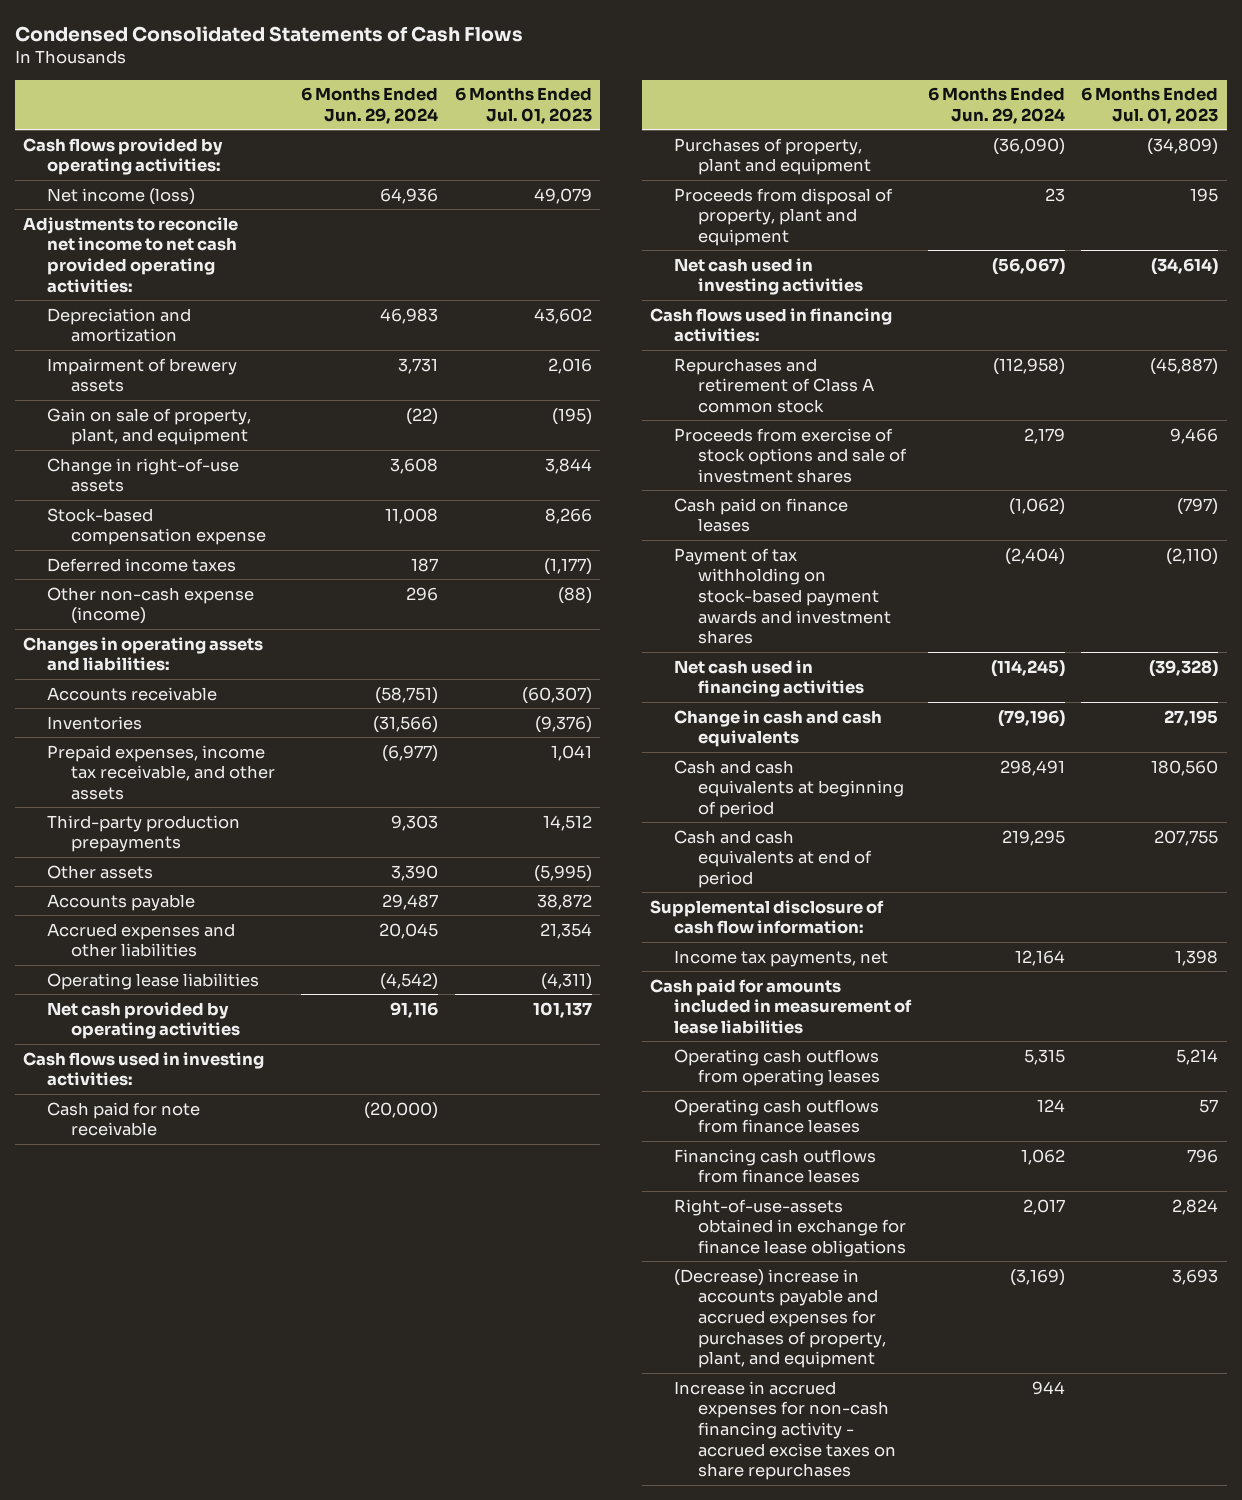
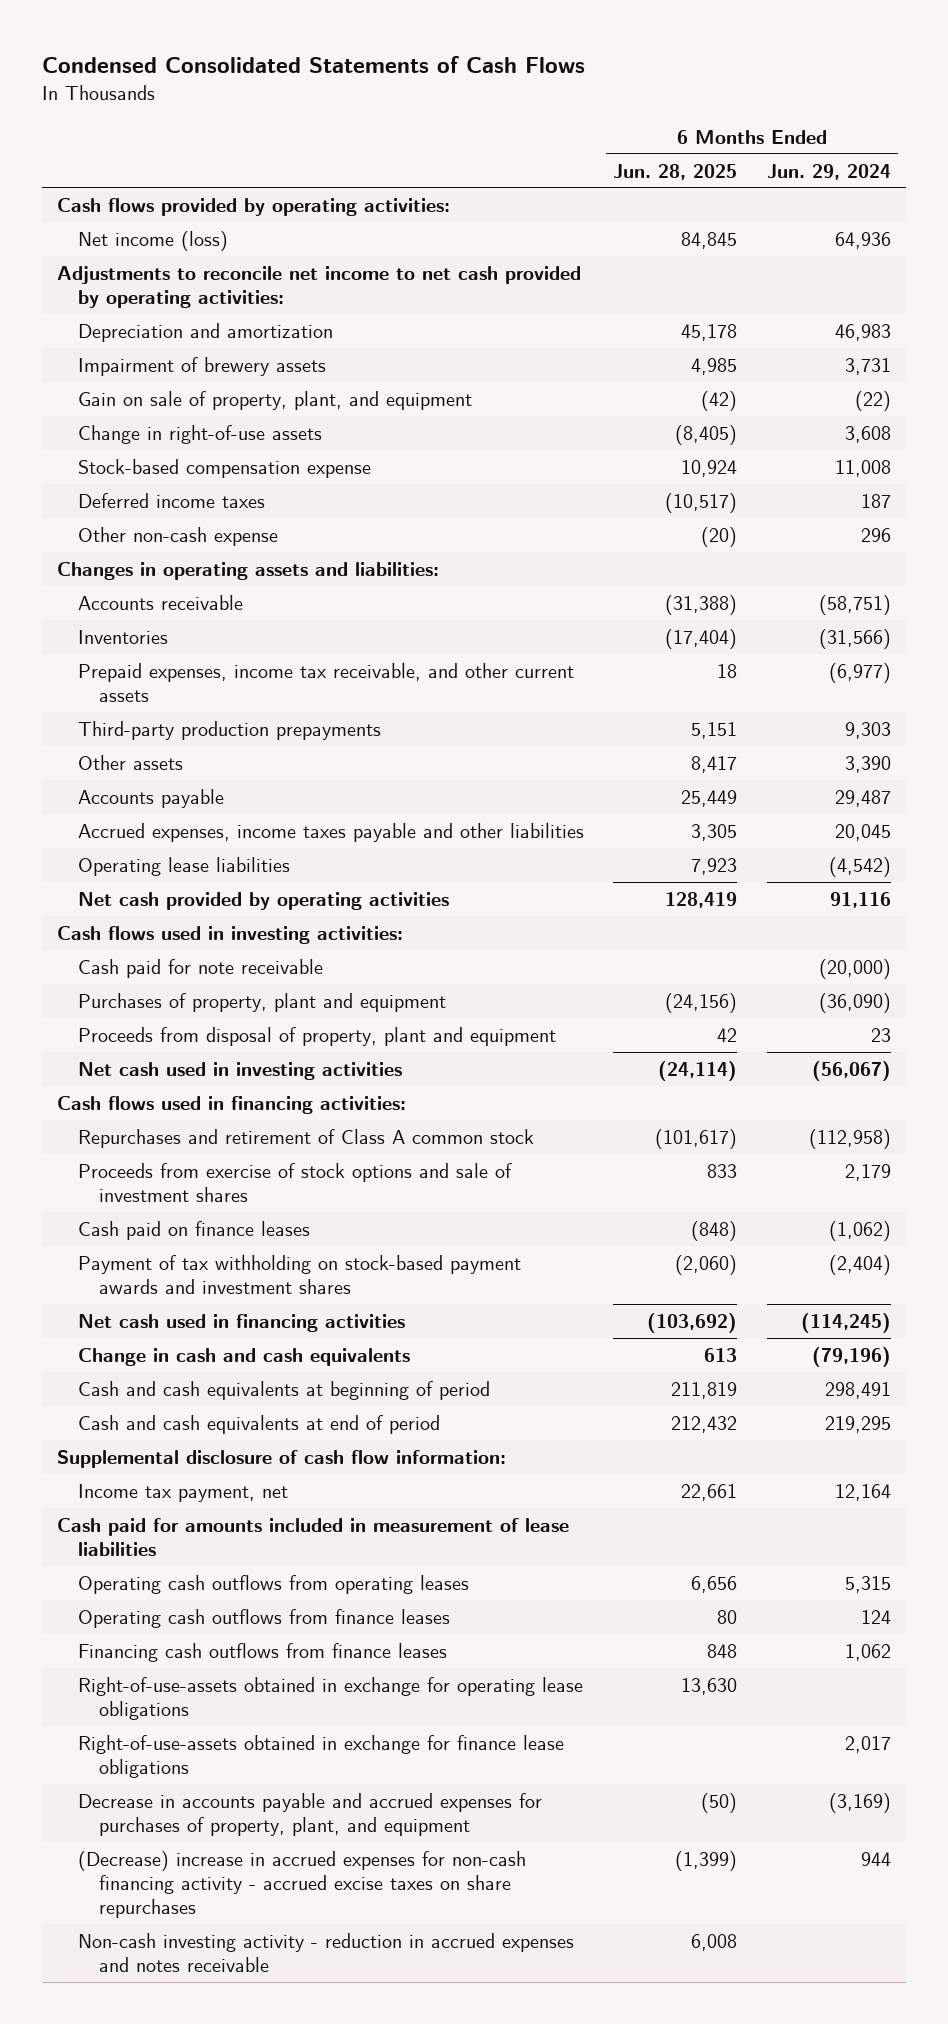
[454,87,592,125] 6 Months Ended Jul. 01, 2023 -> none
none -> [613,163,738,180] Jun. 28, 2025
[23,216,239,293] Adjustments to reconcile net income to net cash provided operating activities: -> [56,265,581,308] Adjustments to reconcile net income to net cash provided by operating activities:
[47,586,255,625] Other non-cash expense (income) -> [77,526,278,546] Other non-cash expense
[47,744,276,800] Prepaid expenses, income tax receivable, and other assets -> [77,662,574,702] Prepaid expenses, income tax receivable, and other current assets
[47,922,236,958] Accrued expenses and other liabilities -> [77,822,584,842] Accrued expenses, income taxes payable and other liabilities
[674,949,889,967] Income tax payments, net -> [77,1483,288,1502] Income tax payment, net
none -> [77,1676,583,1720] Right-of-use-assets obtained in exchange for operating lease obligations
[674,1268,886,1369] (Decrease) increase in accounts payable and accrued expenses for purchases of property, plant, and equipment -> [77,1792,542,1836] Decrease in accounts payable and accrued expenses for purchases of property, plant, and equipment
[674,1380,896,1481] Increase in accrued expenses for non-cash financing activity - accrued excise taxes on share repurchases -> [77,1850,526,1918] (Decrease) increase in accrued expenses for non-cash financing activity - accrued excise taxes on share repurchases
none -> [77,1932,574,1972] Non-cash investing activity - reduction in accrued expenses and notes receivable

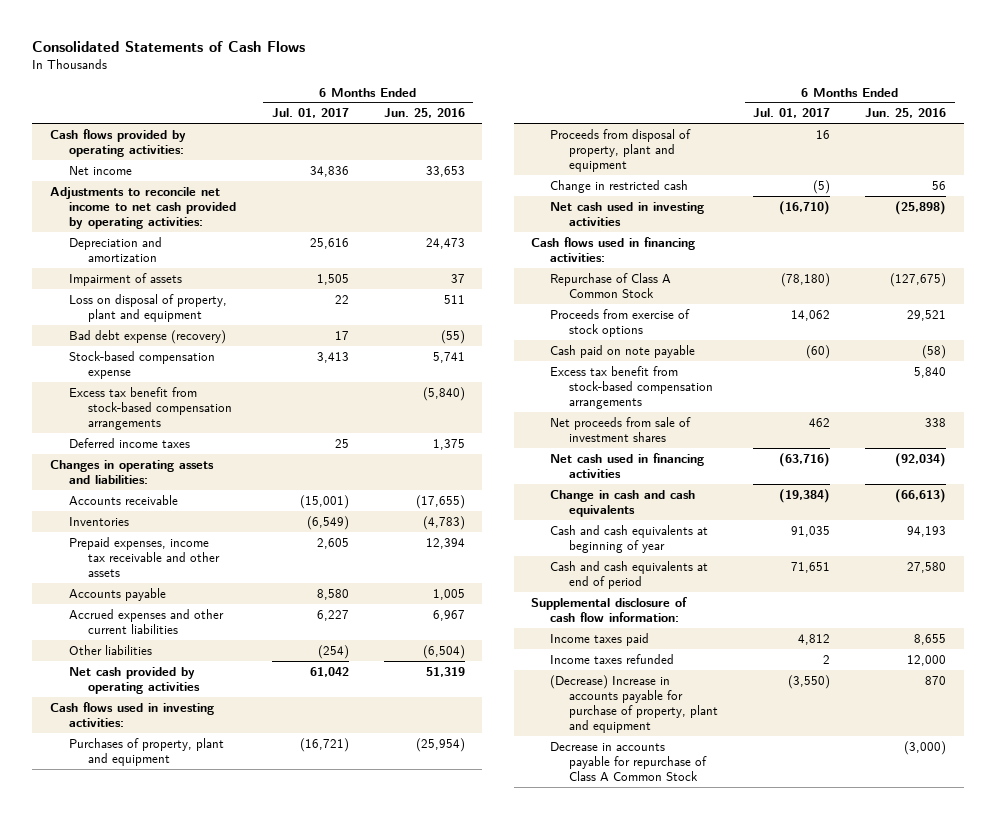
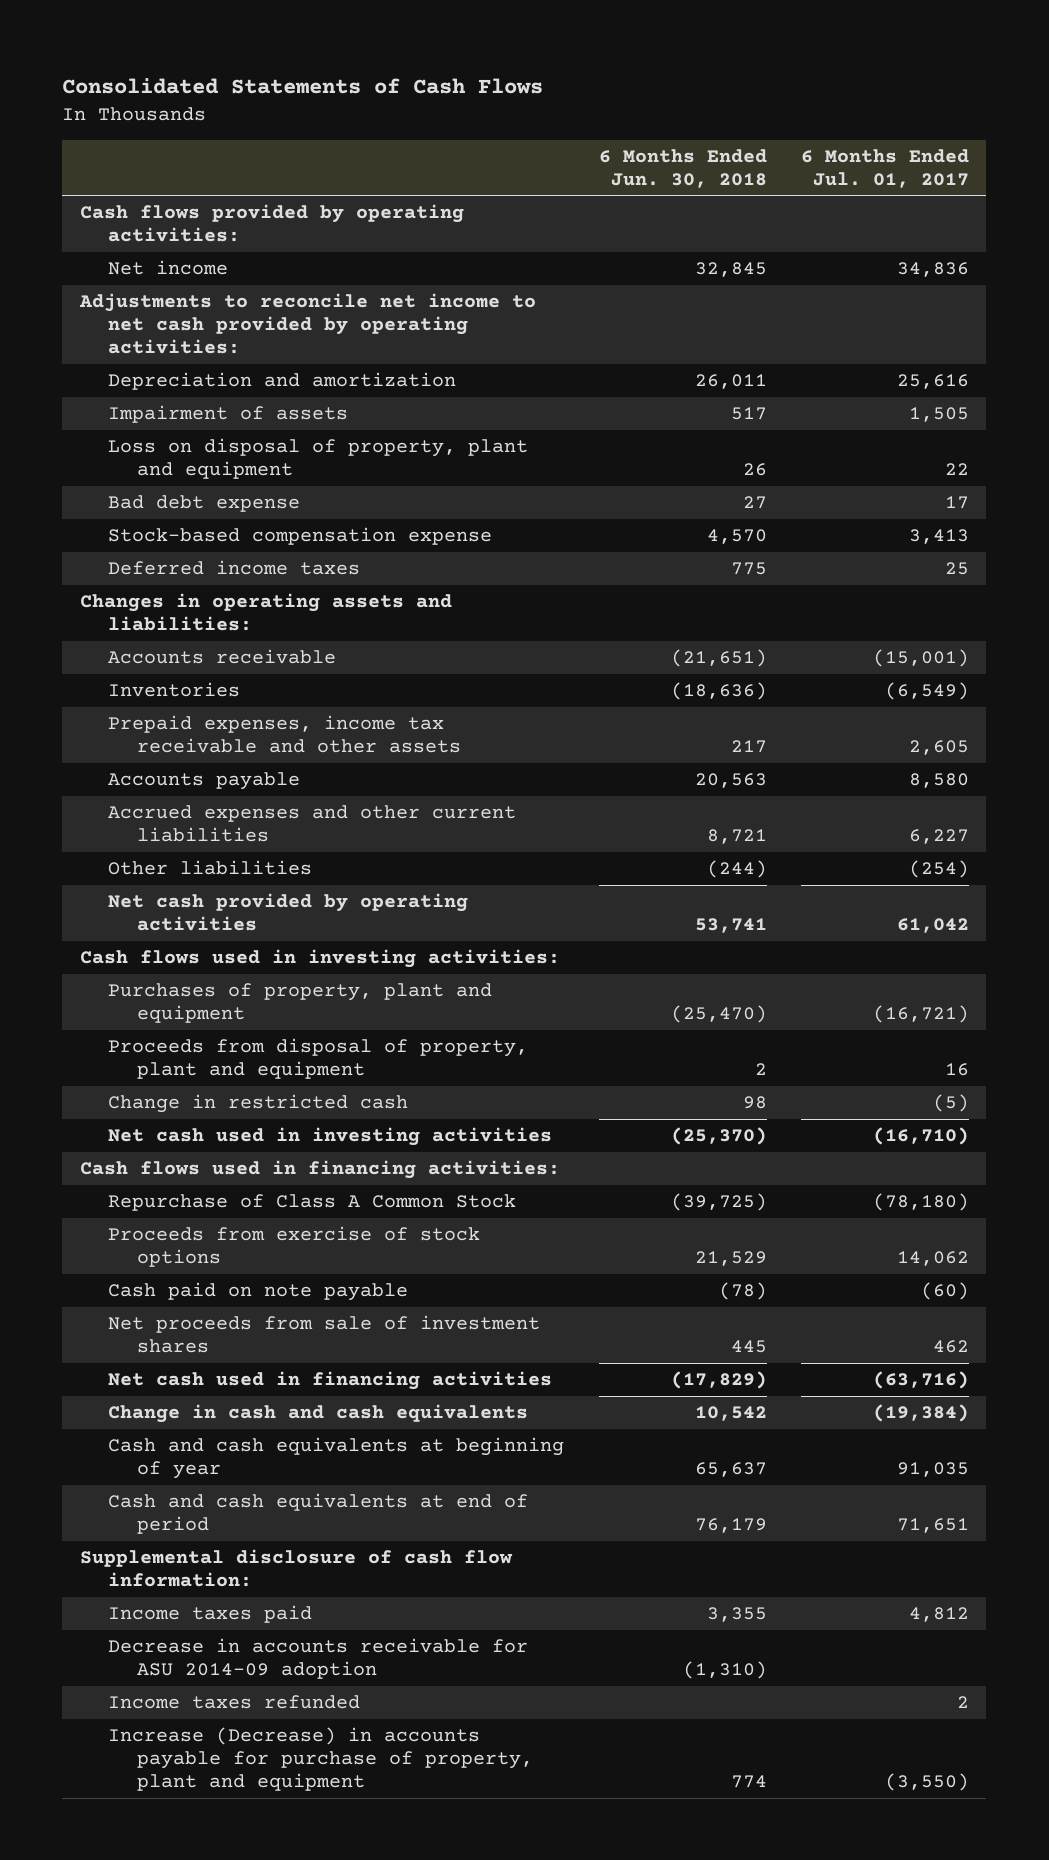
[383,108,465,119] Jun. 25, 2016 -> none
none -> [598,148,767,188] 6 Months Ended Jun. 30, 2018
[68,329,226,344] Bad debt expense (recovery) -> [108,495,301,513] Bad debt expense
[68,386,232,431] Excess tax benefit from stock-based compensation arrangements -> none
[550,365,714,410] Excess tax benefit from stock-based compensation arrangements -> none
none -> [108,1638,529,1680] Decrease in accounts receivable for ASU 2014-09 adoption
[550,741,708,782] Decrease in accounts payable for repurchase of Class A Common Stock -> none
[550,674,719,734] (Decrease) Increase in accounts payable for purchase of property, plant and equipment -> [108,1727,533,1792] Increase (Decrease) in accounts payable for purchase of property, plant and equipment

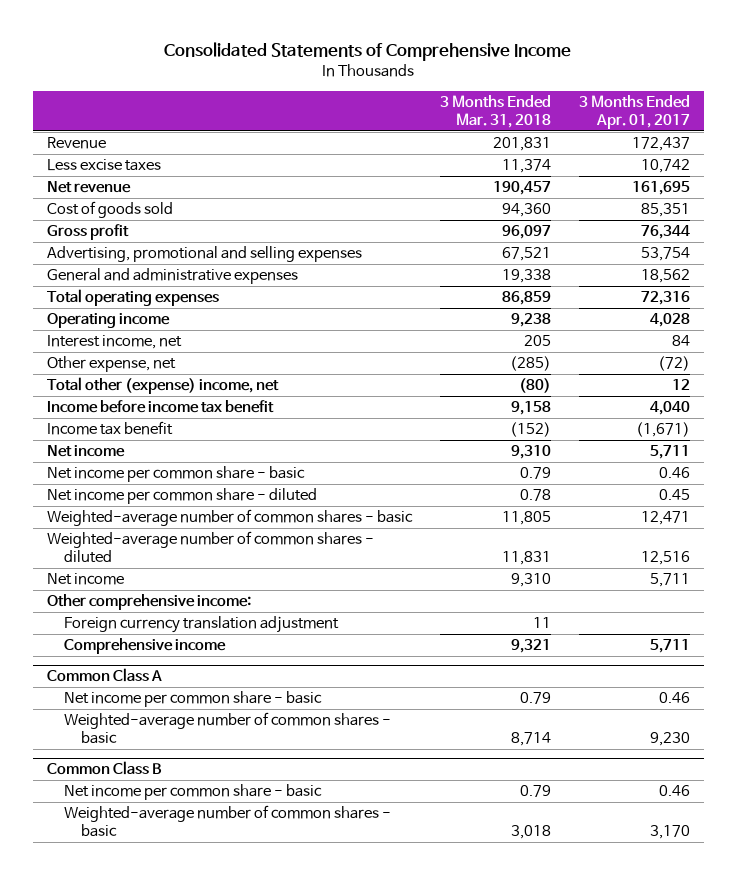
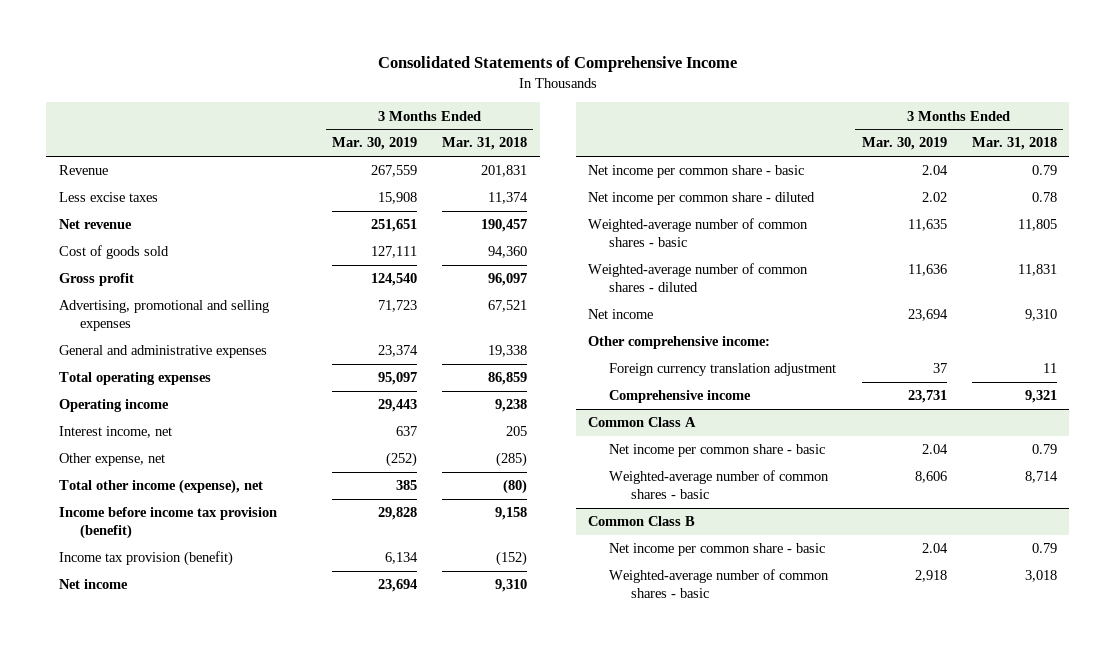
[578,95,690,130] 3 Months Ended Apr. 01, 2017 -> none
none -> [331,137,417,151] Mar. 30, 2019
[46,377,279,395] Total other (expense) income, net -> [58,479,263,495] Total other income (expense), net
[46,400,274,414] Income before income tax benefit -> [58,507,277,539] Income before income tax provision (benefit)
[46,421,173,436] Income tax benefit -> [58,551,233,567] Income tax provision (benefit)

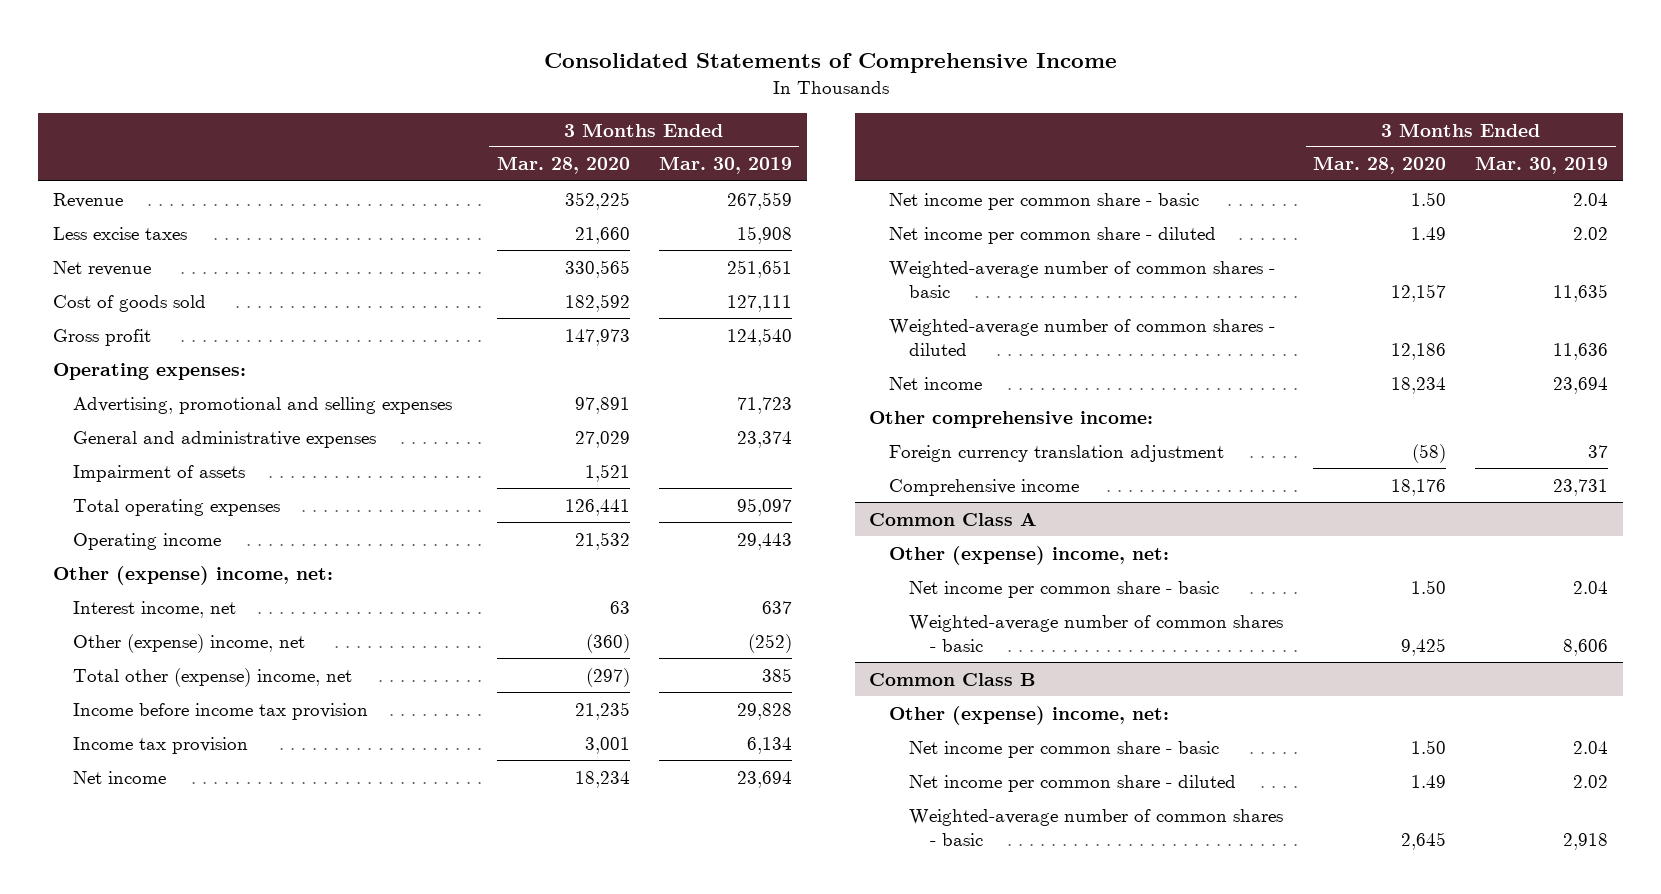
[442,137,528,151] Mar. 31, 2018 -> none
none -> [496,156,630,175] Mar. 28, 2020
none -> [53,362,247,380] Operating expenses:
none -> [73,464,246,482] Impairment of assets
none -> [53,565,334,585] Other (expense) income, net:
[58,453,165,467] Other expense, net -> [73,633,306,653] Other (expense) income, net
[58,479,263,495] Total other income (expense), net -> [73,667,353,687] Total other (expense) income, net
[58,507,277,539] Income before income tax provision (benefit) -> [73,702,369,720] Income before income tax provision
[58,551,233,567] Income tax provision (benefit) -> [73,736,249,754] Income tax provision
none -> [889,545,1170,565] Other (expense) income, net:
none -> [889,705,1170,725] Other (expense) income, net:
none -> [909,774,1237,792] Net income per common share - diluted

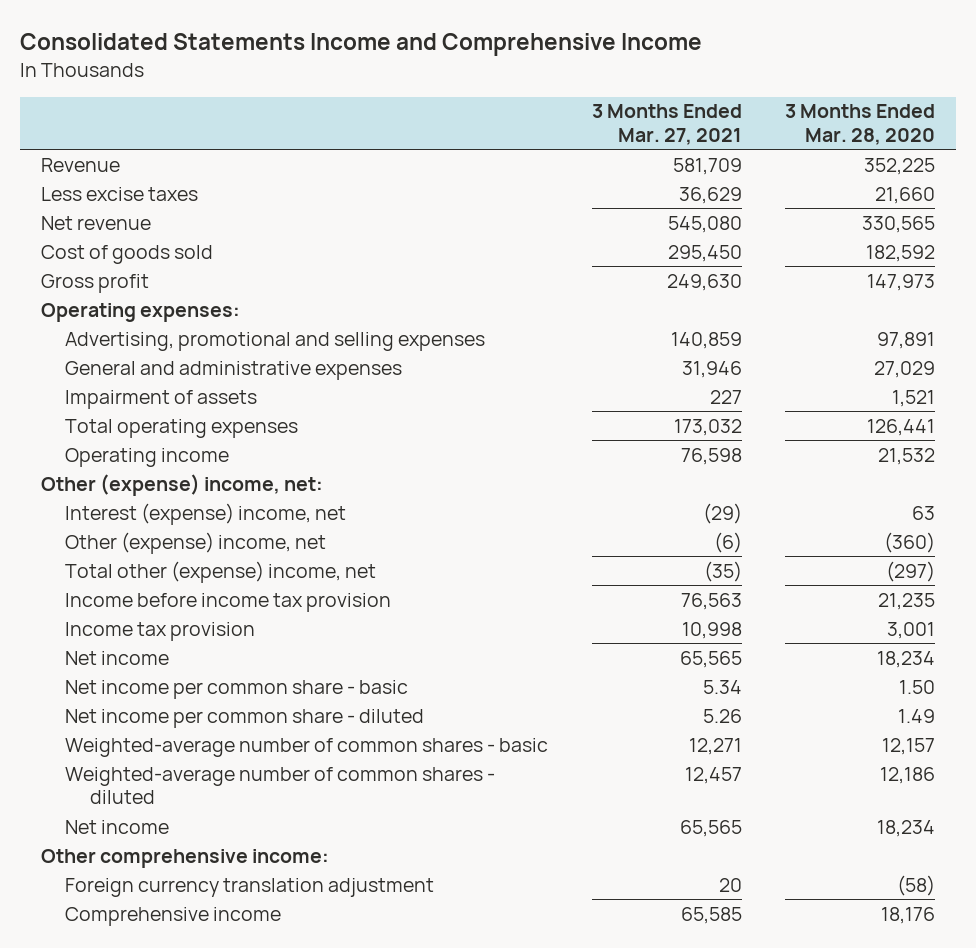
[543,53,1117,74] Consolidated Statements of Comprehensive Income -> [19,33,702,57] Consolidated Statements Income and Comprehensive Income
[658,156,792,175] Mar. 30, 2019 -> none
none -> [591,104,742,145] 3 Months Ended Mar. 27, 2021
[73,600,237,618] Interest income, net -> [65,502,347,525] Interest (expense) income, net
[869,512,1038,526] Common Class A -> none
[889,545,1170,565] Other (expense) income, net: -> none
[909,580,1220,598] Net income per common share - basic -> none
[909,614,1284,653] Weighted-average number of common shares - basic -> none
[869,672,1037,686] Common Class B -> none
[889,705,1170,725] Other (expense) income, net: -> none
[909,740,1220,758] Net income per common share - basic -> none
[909,774,1237,792] Net income per common share - diluted -> none
[909,808,1284,847] Weighted-average number of common shares - basic -> none

